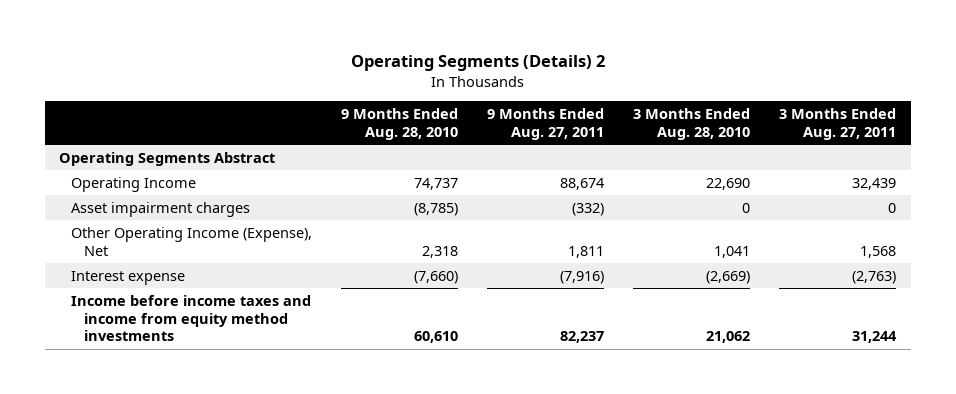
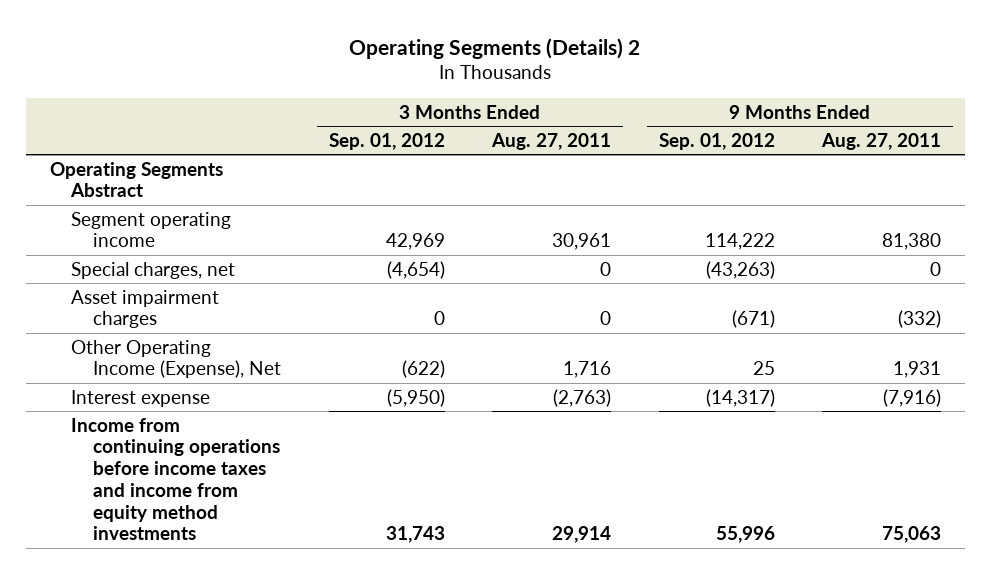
[341,108,459,140] 9 Months Ended Aug. 28, 2010 -> none
[633,108,751,140] 3 Months Ended Aug. 28, 2010 -> none
none -> [328,132,445,150] Sep. 01, 2012
none -> [658,132,775,150] Sep. 01, 2012
[71,176,197,192] Operating Income -> [71,211,232,248] Segment operating income
[560,177,605,190] 88,674 -> [882,233,942,251] 81,380
[852,177,897,190] 32,439 -> [552,233,612,251] 30,961
none -> [71,261,236,279] Special charges, net
[568,245,605,258] 1,811 -> [893,361,942,379] 1,931
[860,245,897,258] 1,568 -> [563,361,612,379] 1,716
[71,294,312,342] Income before income taxes and income from equity method investments -> [71,417,281,541] Income from continuing operations before income taxes and income from equity method investments
[560,331,605,344] 82,237 -> [882,526,942,544] 75,063
[852,331,898,344] 31,244 -> [552,526,612,544] 29,914

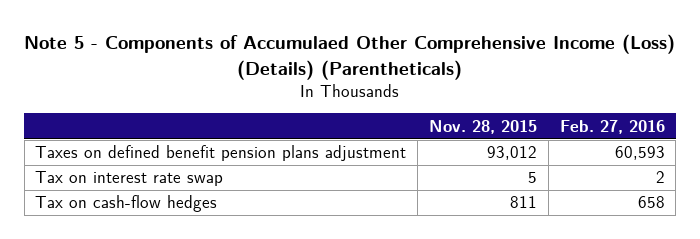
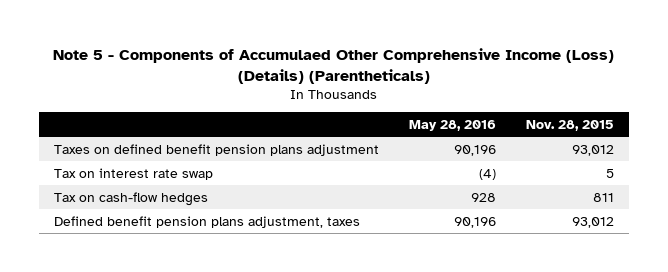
[559,119,665,134] Feb. 27, 2016 -> none
none -> [408,119,496,131] May 28, 2016
none -> [53,215,360,228] Defined benefit pension plans adjustment, taxes

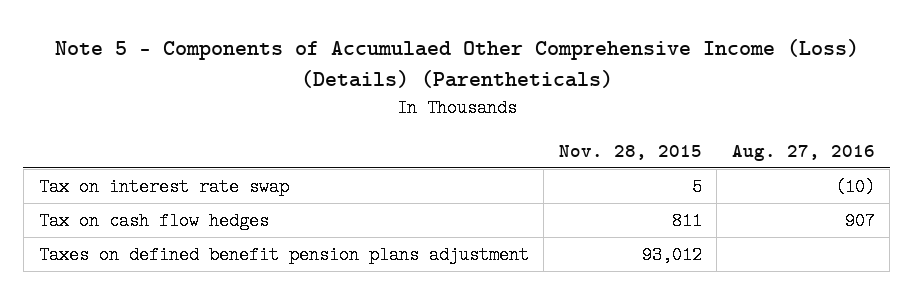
[408,119,496,131] May 28, 2016 -> none
none -> [731,144,875,161] Aug. 27, 2016
[53,215,360,228] Defined benefit pension plans adjustment, taxes -> none
[53,191,208,206] Tax on cash-flow hedges -> [38,212,269,231] Tax on cash flow hedges
[53,143,379,156] Taxes on defined benefit pension plans adjustment -> [38,246,529,265] Taxes on defined benefit pension plans adjustment

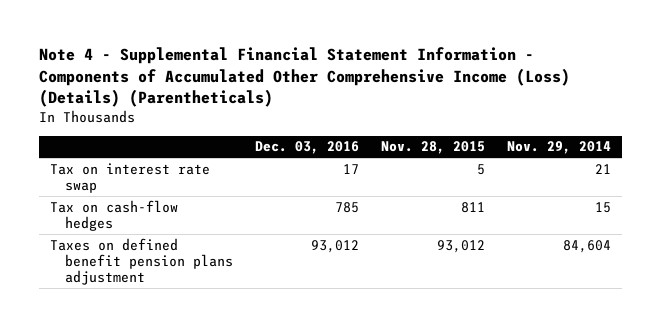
[54,38,859,89] Note 5 - Components of Accumulaed Other Comprehensive Income (Loss) (Details) (Parentheticals) -> [38,47,570,108] Note 4 - Supplemental Financial Statement Information - Components of Accumulated Other Comprehensive Income (Loss) (Details) (Parentheticals)
[731,144,875,161] Aug. 27, 2016 -> none
none -> [254,141,359,155] Dec. 03, 2016
none -> [507,141,612,155] Nov. 29, 2014
[38,212,269,231] Tax on cash flow hedges -> [49,199,178,232] Tax on cash-flow hedges

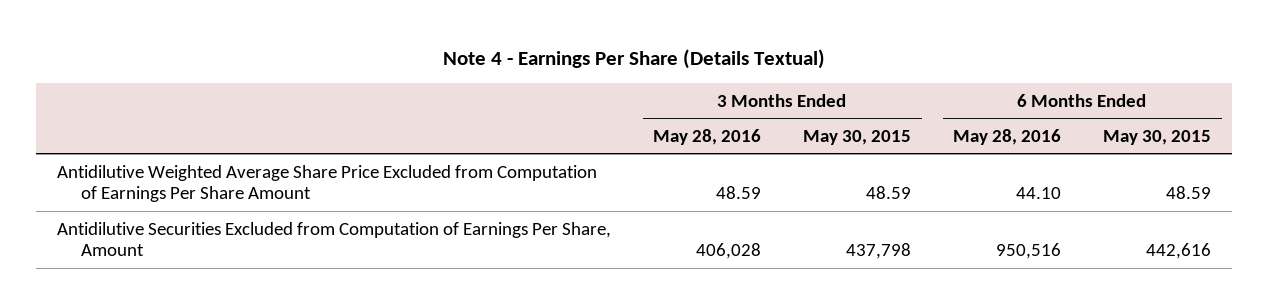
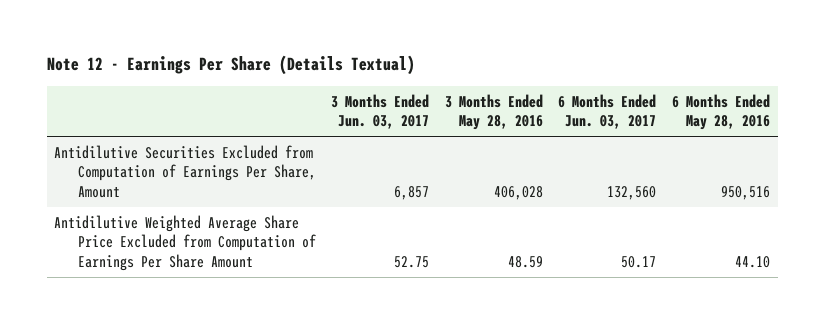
[443,48,826,69] Note 4 - Earnings Per Share (Details Textual) -> [46,55,415,76] Note 12 - Earnings Per Share (Details Textual)
[803,129,912,145] May 30, 2015 -> none
[1103,129,1212,145] May 30, 2015 -> none
none -> [331,93,430,130] 3 Months Ended Jun. 03, 2017
none -> [558,93,657,130] 6 Months Ended Jun. 03, 2017
[57,164,598,203] Antidilutive Weighted Average Share Price Excluded from Computation of Earnings Per Share Amount -> [54,215,316,271] Antidilutive Weighted Average Share Price Excluded from Computation of Earnings Per Share Amount

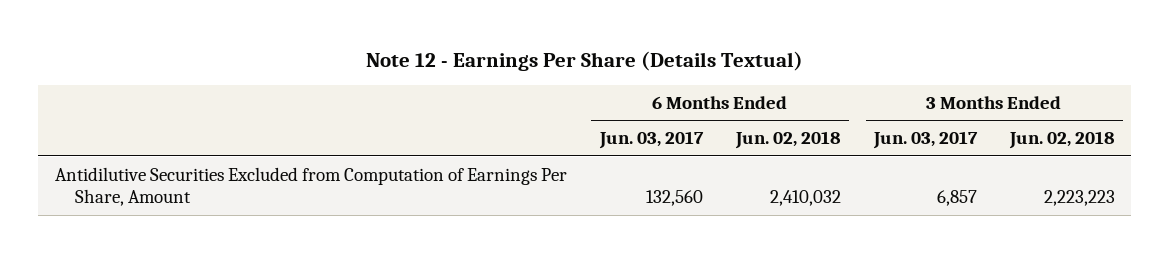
[444,93,543,131] 3 Months Ended May 28, 2016 -> none
[672,93,771,131] 6 Months Ended May 28, 2016 -> none
none -> [734,131,841,150] Jun. 02, 2018
none -> [1008,131,1115,150] Jun. 02, 2018
[54,215,316,271] Antidilutive Weighted Average Share Price Excluded from Computation of Earnings Per Share Amount -> none

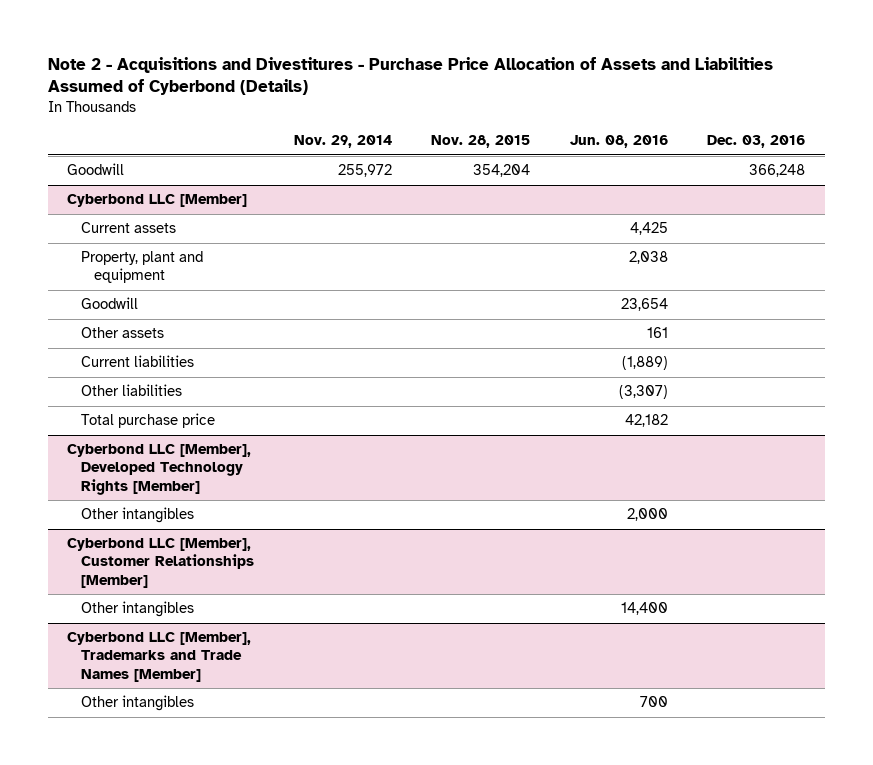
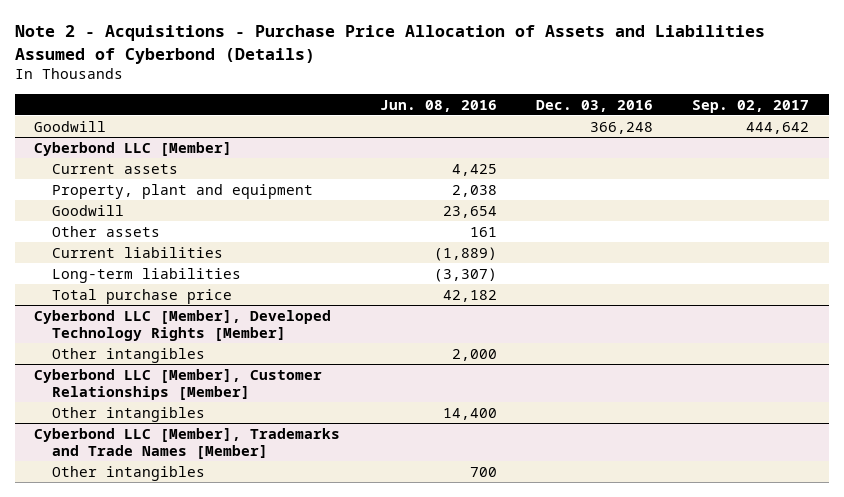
[47,56,773,96] Note 2 - Acquisitions and Divestitures - Purchase Price Allocation of Assets and Liabilities Assumed of Cyberbond (Details) -> [14,25,765,64] Note 2 - Acquisitions - Purchase Price Allocation of Assets and Liabilities Assumed of Cyberbond (Details)
[293,135,392,149] Nov. 29, 2014 -> none
[431,135,531,149] Nov. 28, 2015 -> none
none -> [692,99,810,113] Sep. 02, 2017
[80,384,182,397] Other liabilities -> [52,267,242,283] Long-term liabilities

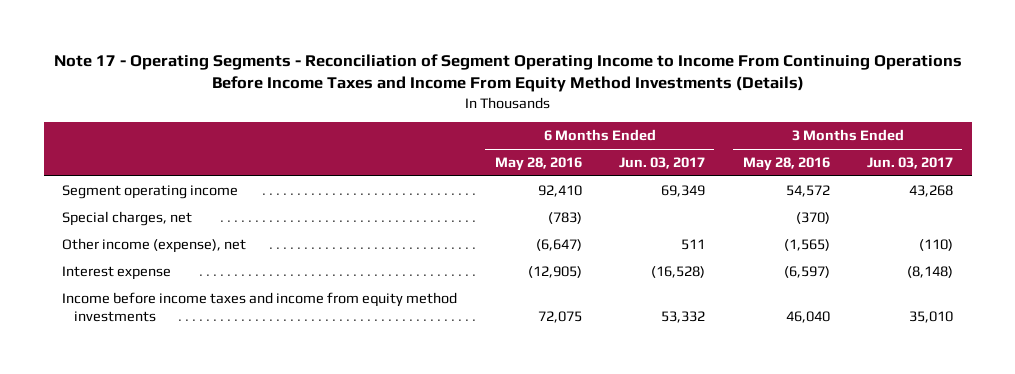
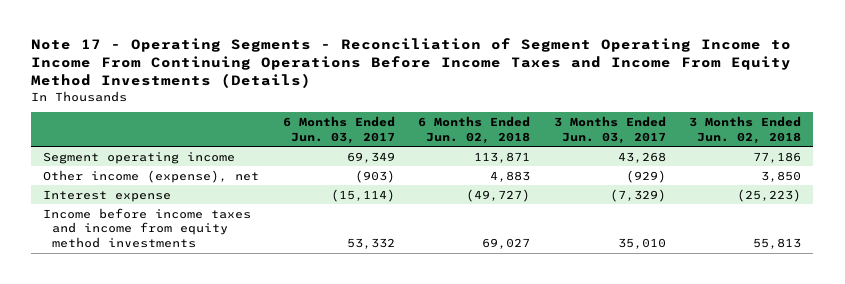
[494,157,582,172] May 28, 2016 -> none
[742,157,830,172] May 28, 2016 -> none
none -> [418,115,531,144] 6 Months Ended Jun. 02, 2018
none -> [689,115,802,144] 3 Months Ended Jun. 02, 2018
[62,211,193,227] Special charges, net -> none
[681,239,706,251] 511 -> [354,169,395,183] (903)
[918,239,953,252] (110) -> [625,169,666,183] (929)
[651,266,706,279] (16,528) -> [330,188,395,202] (15,114)
[906,266,953,279] (8,148) -> [609,188,666,202] (7,329)

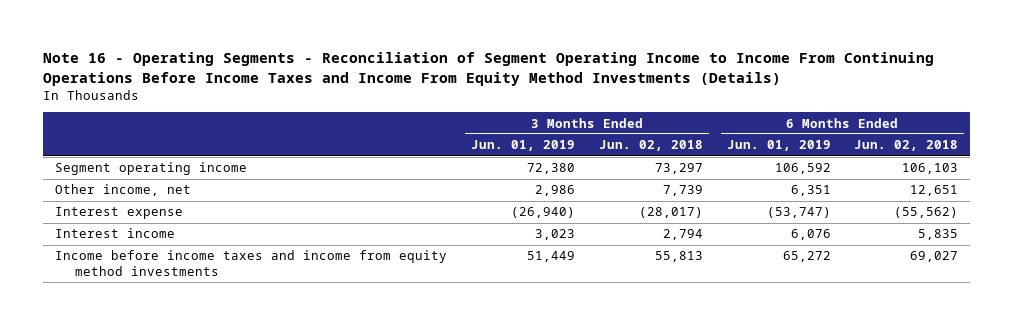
[31,38,792,89] Note 17 - Operating Segments - Reconciliation of Segment Operating Income to Income From Continuing Operations Before Income Taxes and Income From Equity Method Investments (Details) -> [43,51,935,86] Note 16 - Operating Segments - Reconciliation of Segment Operating Income to Income From Continuing Operations Before Income Taxes and Income From Equity Method Investments (Details)
[282,115,395,144] 6 Months Ended Jun. 03, 2017 -> none
[553,115,666,144] 3 Months Ended Jun. 03, 2017 -> none
none -> [471,140,576,152] Jun. 01, 2019
none -> [726,140,831,152] Jun. 01, 2019
[474,151,531,163] 113,871 -> [902,163,959,175] 106,103
[753,151,802,163] 77,186 -> [654,163,703,175] 73,297
[43,169,260,183] Other income (expense), net -> [55,184,192,197] Other income, net
[490,170,531,182] 4,883 -> [910,185,959,197] 12,651
[761,170,802,182] 3,850 -> [662,185,703,197] 7,739
[466,188,531,202] (49,727) -> [894,207,959,219] (55,562)
[737,188,802,202] (25,223) -> [638,207,703,219] (28,017)
none -> [55,228,176,239] Interest income

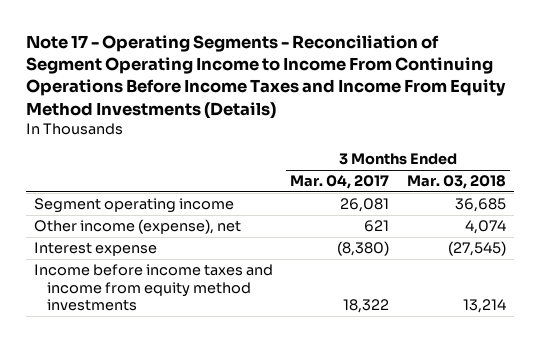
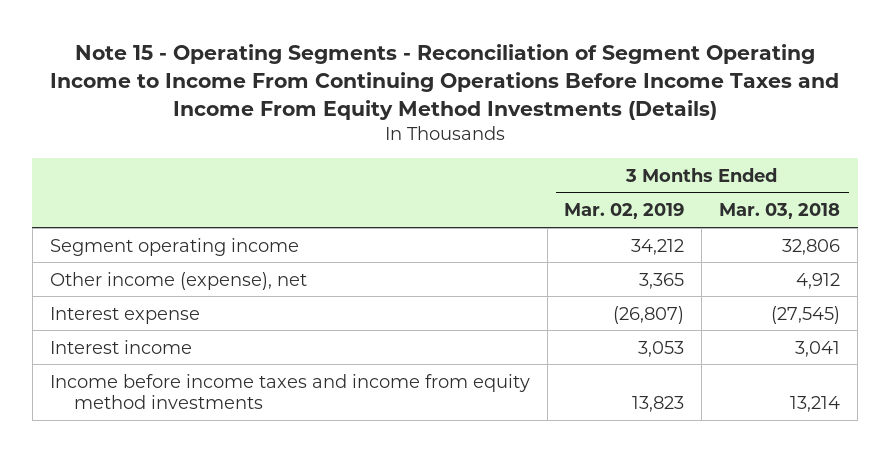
[25,34,506,119] Note 17 - Operating Segments - Reconciliation of Segment Operating Income to Income From Continuing Operations Before Income Taxes and Income From Equity Method Investments (Details) -> [49,44,839,120] Note 15 - Operating Segments - Reconciliation of Segment Operating Income to Income From Continuing Operations Before Income Taxes and Income From Equity Method Investments (Details)
[290,175,390,190] Mar. 04, 2017 -> none
none -> [564,203,685,220] Mar. 02, 2019
[454,198,506,213] 36,685 -> [782,238,841,255] 32,806
[464,220,506,235] 4,074 -> [796,272,841,289] 4,912
none -> [49,339,192,354] Interest income

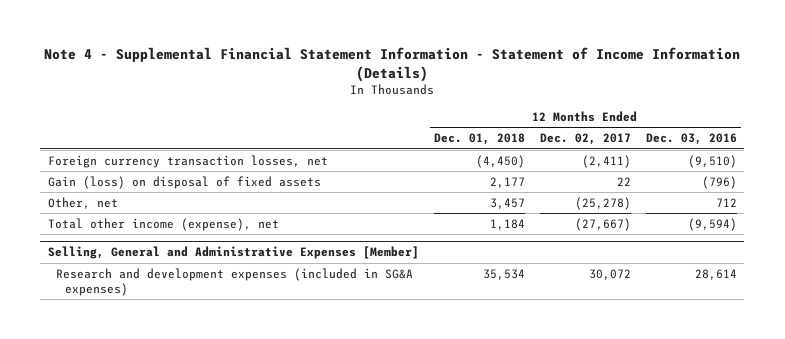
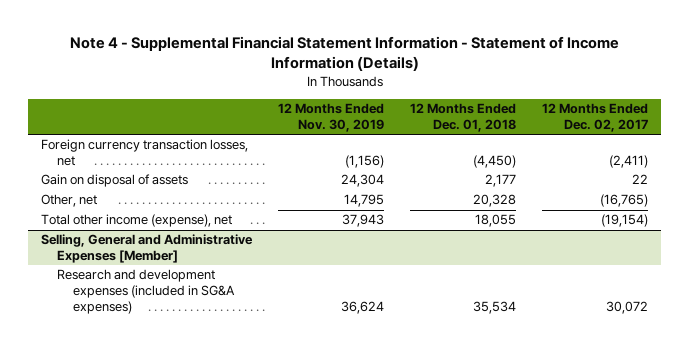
[645,133,737,146] Dec. 03, 2016 -> none
none -> [278,103,385,132] 12 Months Ended Nov. 30, 2019
[47,175,321,189] Gain (loss) on disposal of fixed assets -> [41,174,189,188] Gain on disposal of assets
[489,197,525,209] 3,457 -> [473,194,517,208] 20,328
[574,196,631,210] (25,278) -> [600,194,649,208] (16,765)
[489,218,525,230] 1,184 -> [475,214,517,228] 18,055
[574,217,631,231] (27,667) -> [601,214,649,228] (19,154)

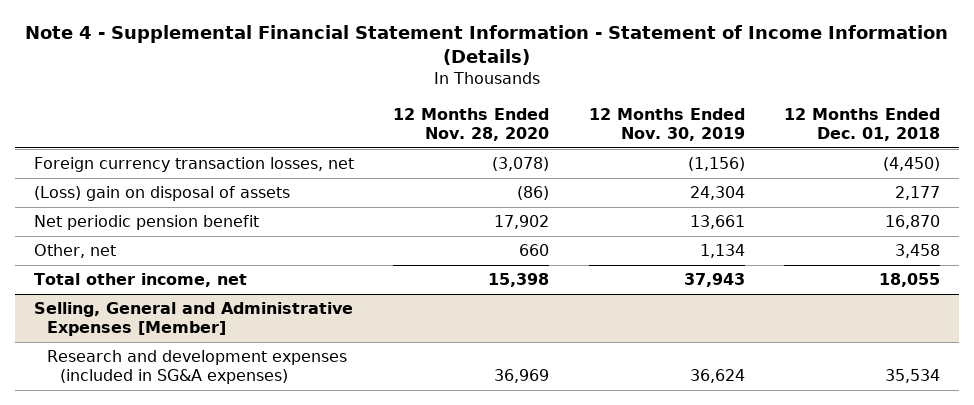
[542,103,649,132] 12 Months Ended Dec. 02, 2017 -> none
none -> [393,108,550,141] 12 Months Ended Nov. 28, 2020
[41,174,189,188] Gain on disposal of assets -> [34,186,291,202] (Loss) gain on disposal of assets
none -> [34,215,260,231] Net periodic pension benefit
[344,194,385,208] 14,795 -> [699,244,745,259] 1,134
[473,194,517,208] 20,328 -> [894,244,940,259] 3,458
[41,214,233,228] Total other income (expense), net -> [34,273,248,288] Total other income, net

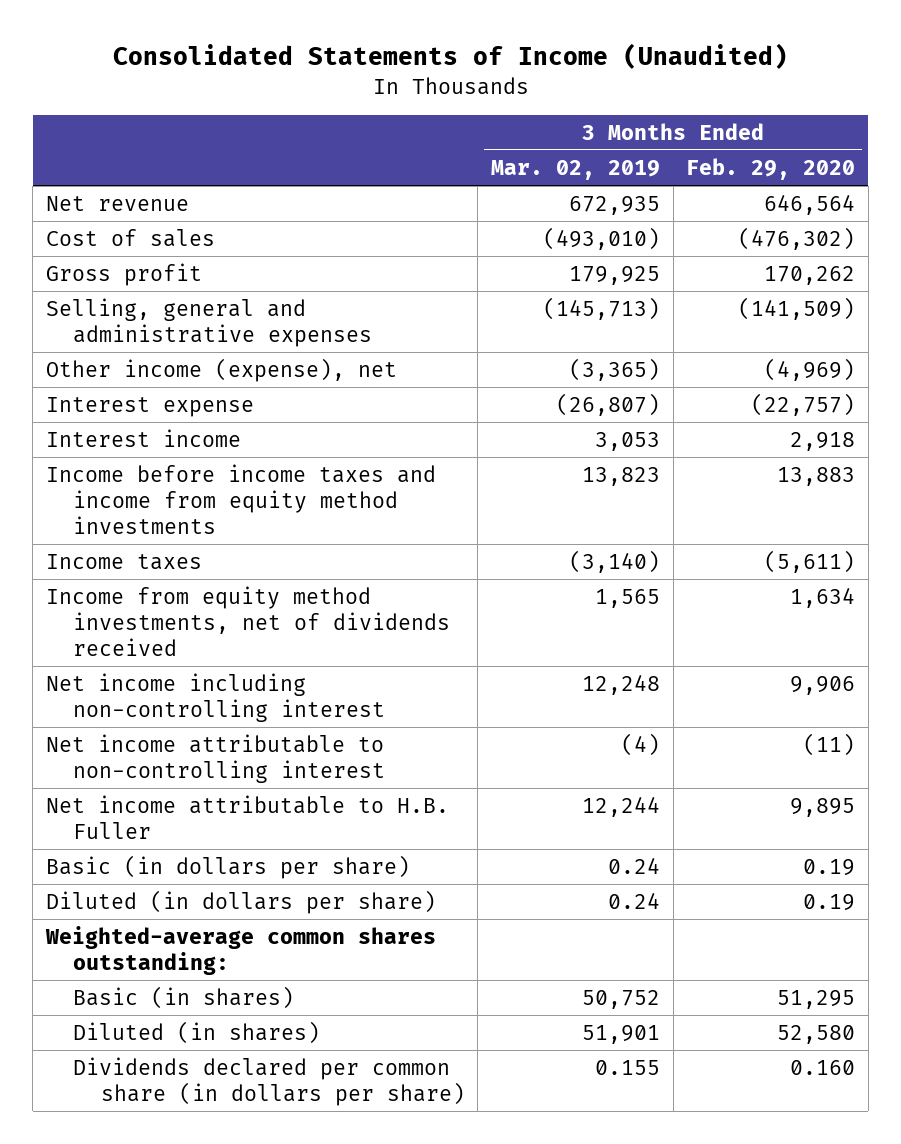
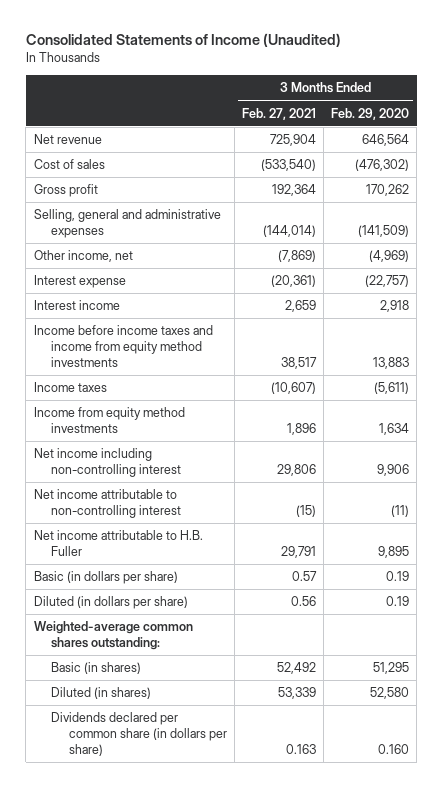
[490,159,660,180] Mar. 02, 2019 -> none
none -> [242,107,317,120] Feb. 27, 2021
[46,358,398,383] Other income (expense), net -> [33,250,133,263] Other income, net
[46,586,451,656] Income from equity method investments, net of dividends received -> [33,407,185,434] Income from equity method investments

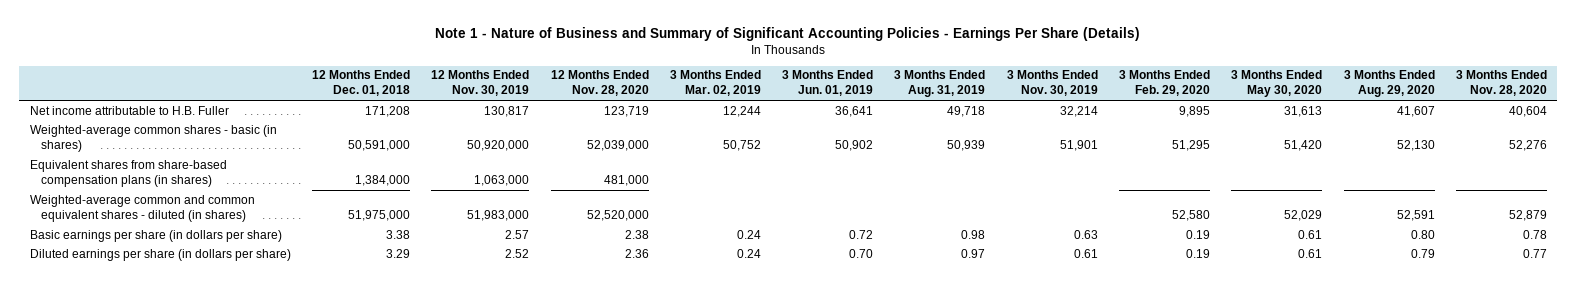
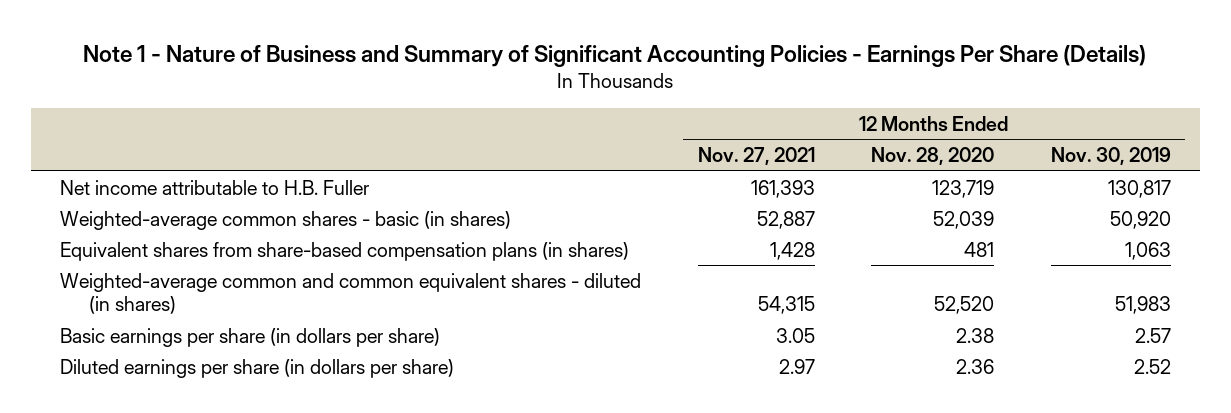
[312,70,411,97] 12 Months Ended Dec. 01, 2018 -> none
[669,70,761,97] 3 Months Ended Mar. 02, 2019 -> none
[782,70,874,97] 3 Months Ended Jun. 01, 2019 -> none
[894,70,986,98] 3 Months Ended Aug. 31, 2019 -> none
[1006,70,1098,97] 3 Months Ended Nov. 30, 2019 -> none
[1119,70,1211,97] 3 Months Ended Feb. 29, 2020 -> none
[1231,70,1323,98] 3 Months Ended May 30, 2020 -> none
[1343,70,1435,98] 3 Months Ended Aug. 29, 2020 -> none
[1455,70,1547,97] 3 Months Ended Nov. 28, 2020 -> none
none -> [697,147,815,166] Nov. 27, 2021
[467,139,530,151] 50,920,000 -> [1110,210,1172,229] 50,920
[586,139,649,151] 52,039,000 -> [933,210,995,229] 52,039
[474,174,530,186] 1,063,000 -> [1125,241,1172,260] 1,063
[603,174,649,186] 481,000 -> [964,241,995,257] 481
[467,209,530,221] 51,983,000 -> [1115,296,1172,315] 51,983
[586,209,649,221] 52,520,000 -> [934,296,995,315] 52,520

